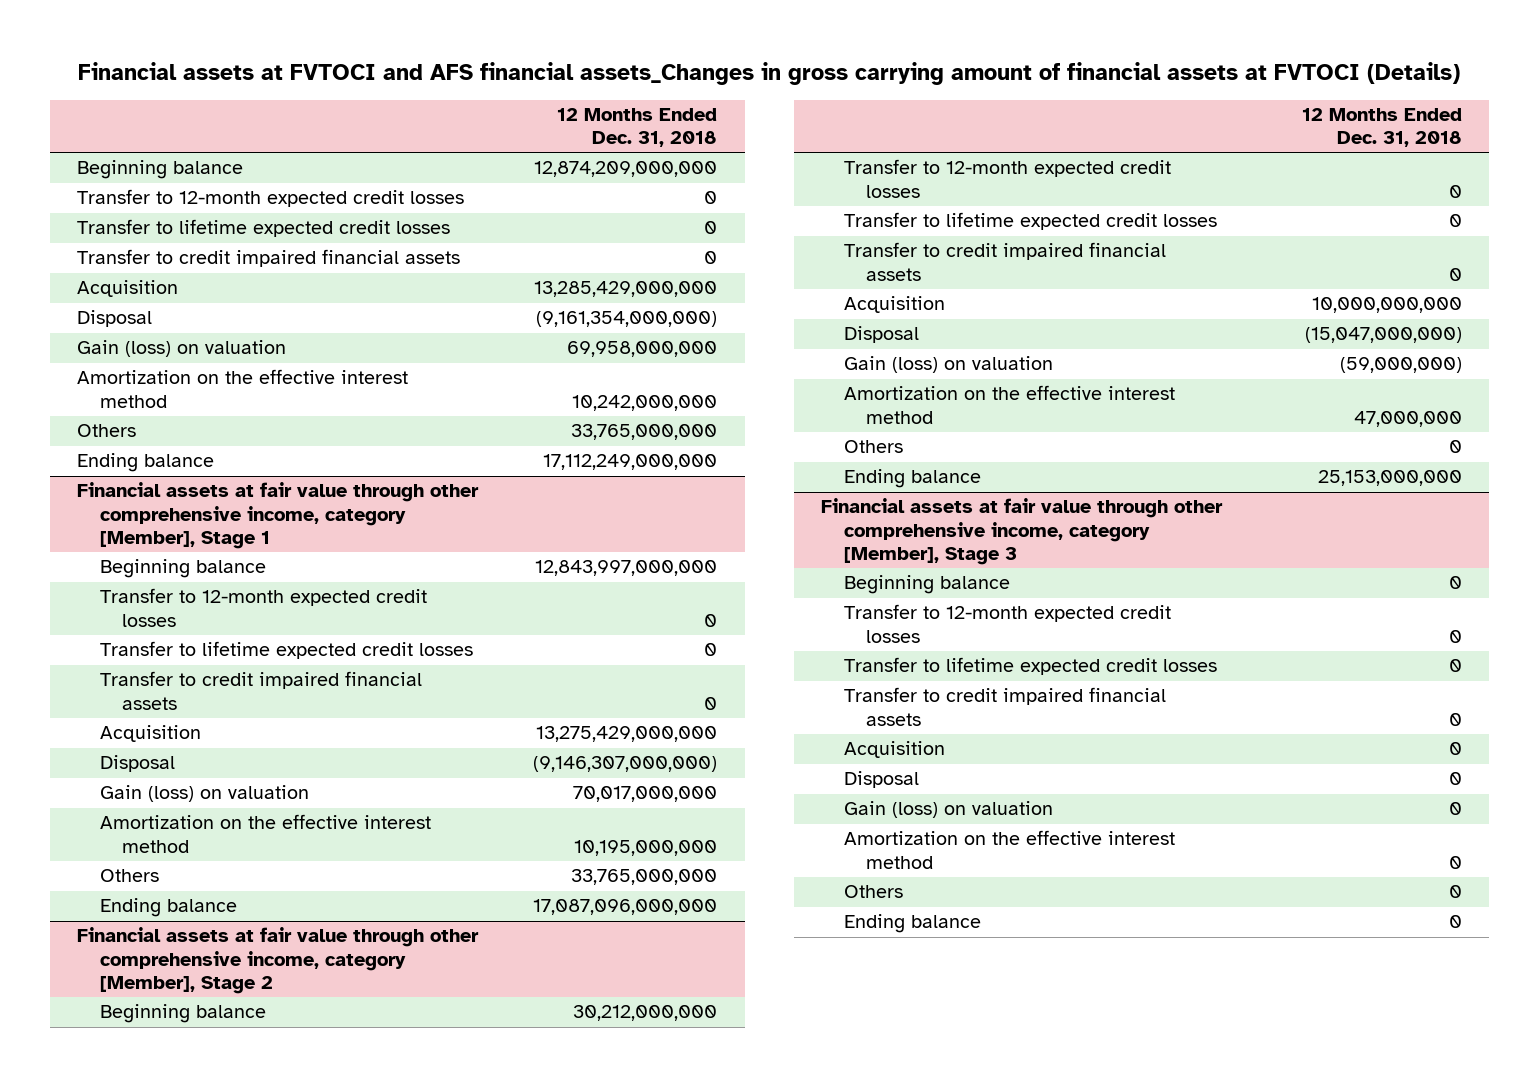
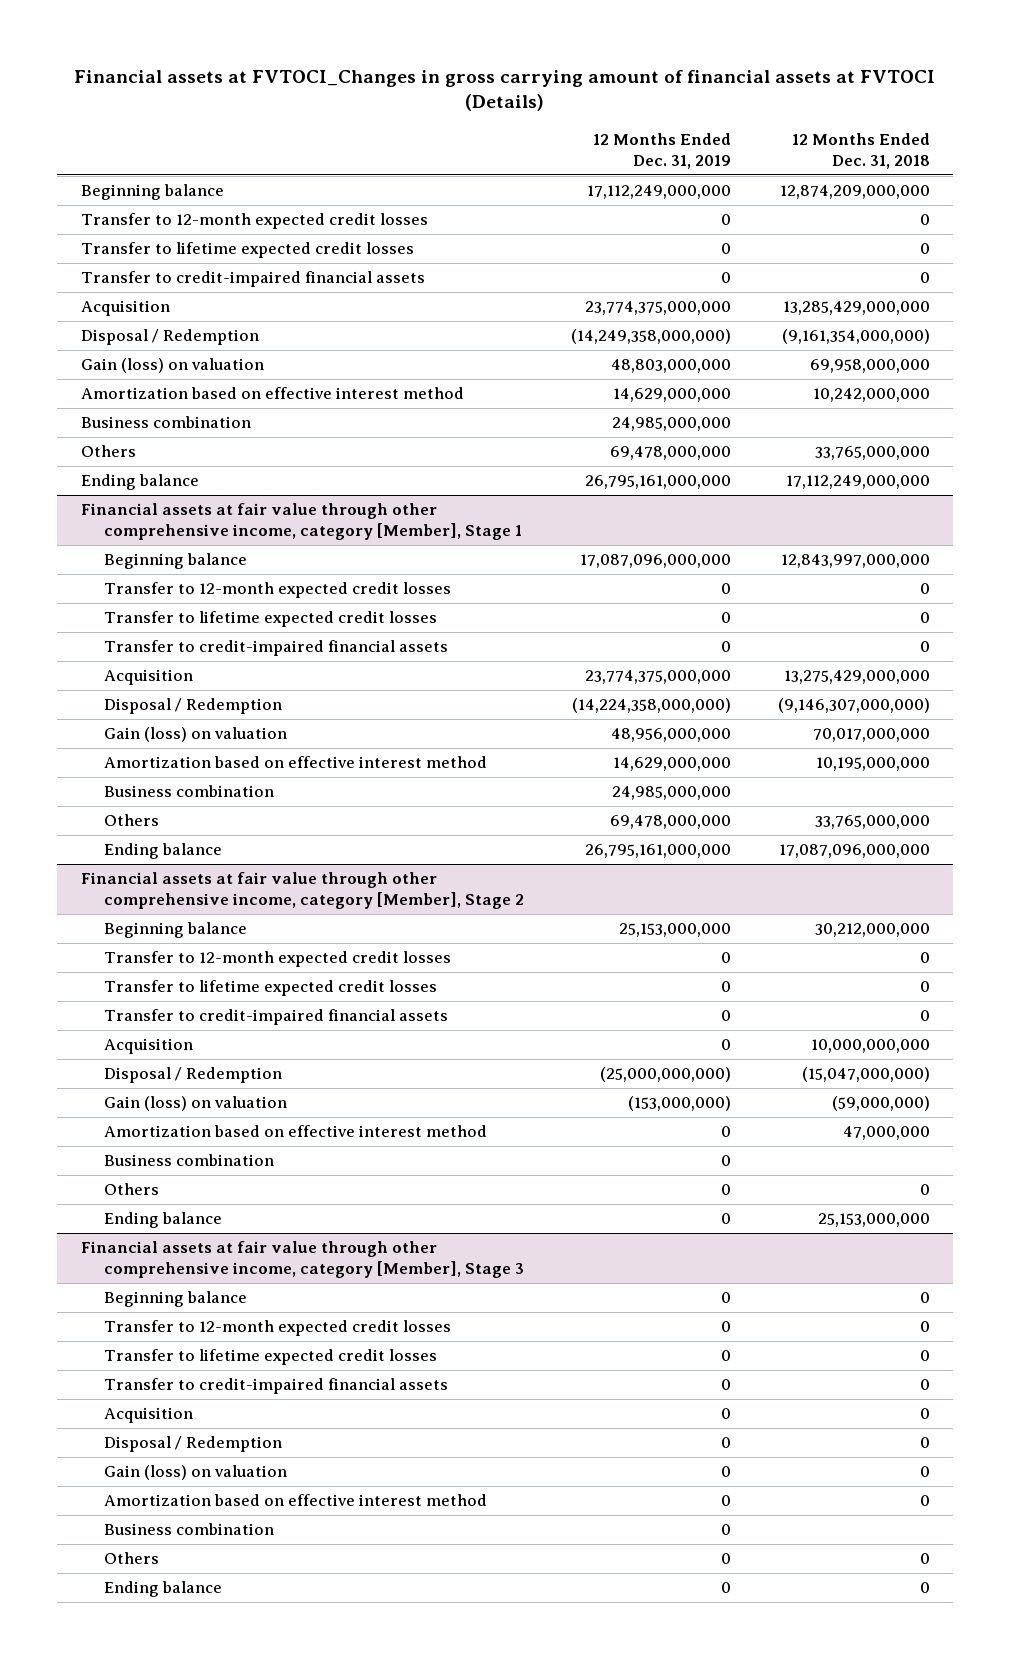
[78,61,1461,85] Financial assets at FVTOCI and AFS financial assets_Changes in gross carrying amount of financial assets at FVTOCI (Details) -> [74,69,936,112] Financial assets at FVTOCI_Changes in gross carrying amount of financial assets at FVTOCI (Details)
none -> [593,132,732,169] 12 Months Ended Dec. 31, 2019
[77,249,461,268] Transfer to credit impaired financial assets -> [80,270,425,287] Transfer to credit-impaired financial assets
[77,310,153,328] Disposal -> [80,328,259,345] Disposal / Redemption
[77,369,409,408] Amortization on the effective interest method -> [80,386,464,399] Amortization based on effective interest method
none -> [80,415,251,428] Business combination
[99,671,422,710] Transfer to credit impaired financial assets -> [104,639,449,656] Transfer to credit-impaired financial assets
[99,755,175,773] Disposal -> [104,697,283,714] Disposal / Redemption
[99,814,431,853] Amortization on the effective interest method -> [104,755,488,768] Amortization based on effective interest method
none -> [104,784,275,797] Business combination
[843,242,1166,281] Transfer to credit impaired financial assets -> [104,1008,449,1025] Transfer to credit-impaired financial assets
[843,326,919,344] Disposal -> [104,1066,283,1083] Disposal / Redemption
[843,385,1175,424] Amortization on the effective interest method -> [104,1124,488,1137] Amortization based on effective interest method
none -> [104,1153,275,1166] Business combination
[843,687,1166,726] Transfer to credit impaired financial assets -> [104,1377,449,1394] Transfer to credit-impaired financial assets
[843,771,919,789] Disposal -> [104,1435,283,1452] Disposal / Redemption
[843,830,1175,869] Amortization on the effective interest method -> [104,1493,488,1506] Amortization based on effective interest method
none -> [104,1522,275,1535] Business combination

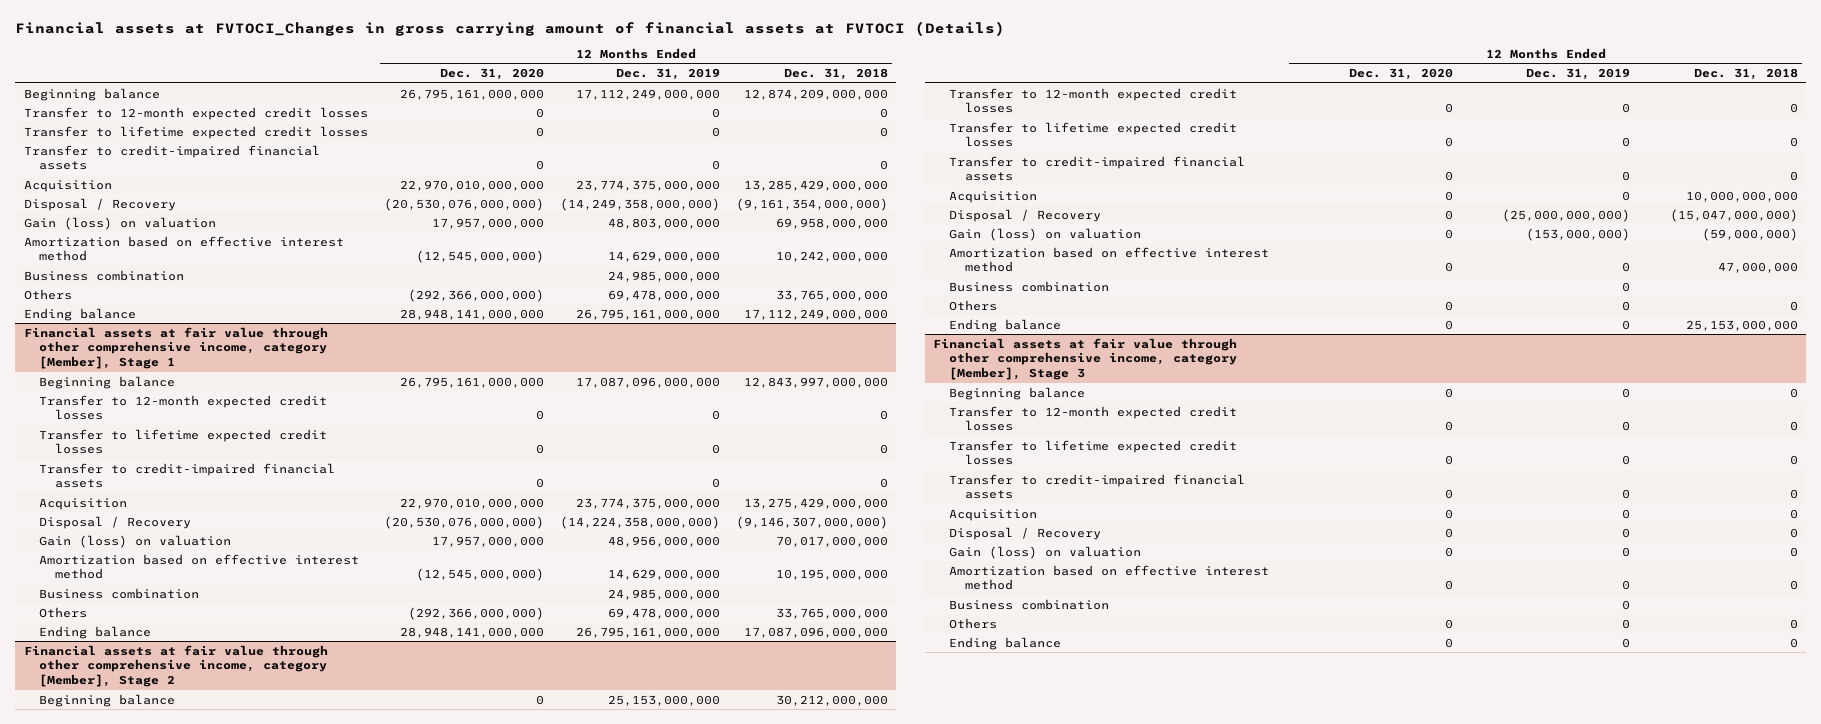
none -> [439,68,544,81] Dec. 31, 2020
[80,328,259,345] Disposal / Redemption -> [23,197,176,211] Disposal / Recovery
[104,697,283,714] Disposal / Redemption -> [39,515,192,529] Disposal / Recovery
[104,1066,283,1083] Disposal / Redemption -> [948,208,1101,222] Disposal / Recovery
[104,1435,283,1452] Disposal / Redemption -> [948,526,1101,540] Disposal / Recovery

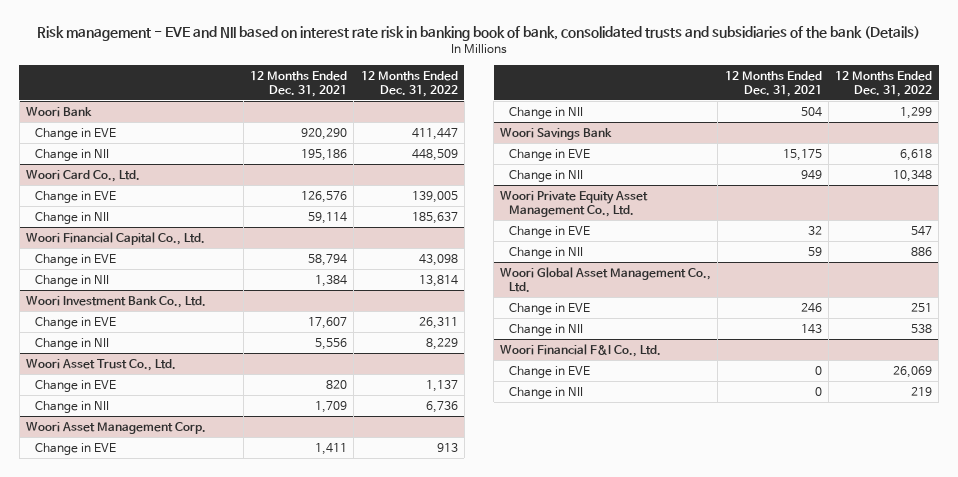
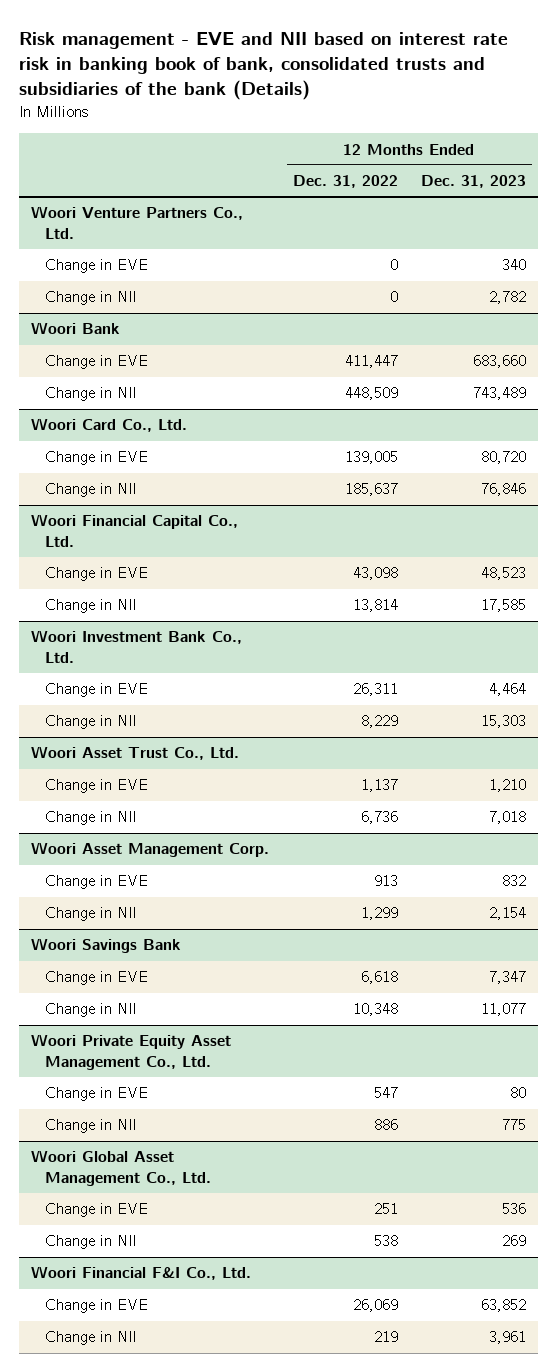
[250,70,348,97] 12 Months Ended Dec. 31, 2021 -> none
none -> [421,175,527,189] Dec. 31, 2023
none -> [31,206,244,240] Woori Venture Partners Co., Ltd.
none -> [45,259,149,274] Change in EVE
none -> [45,291,137,306] Change in NII

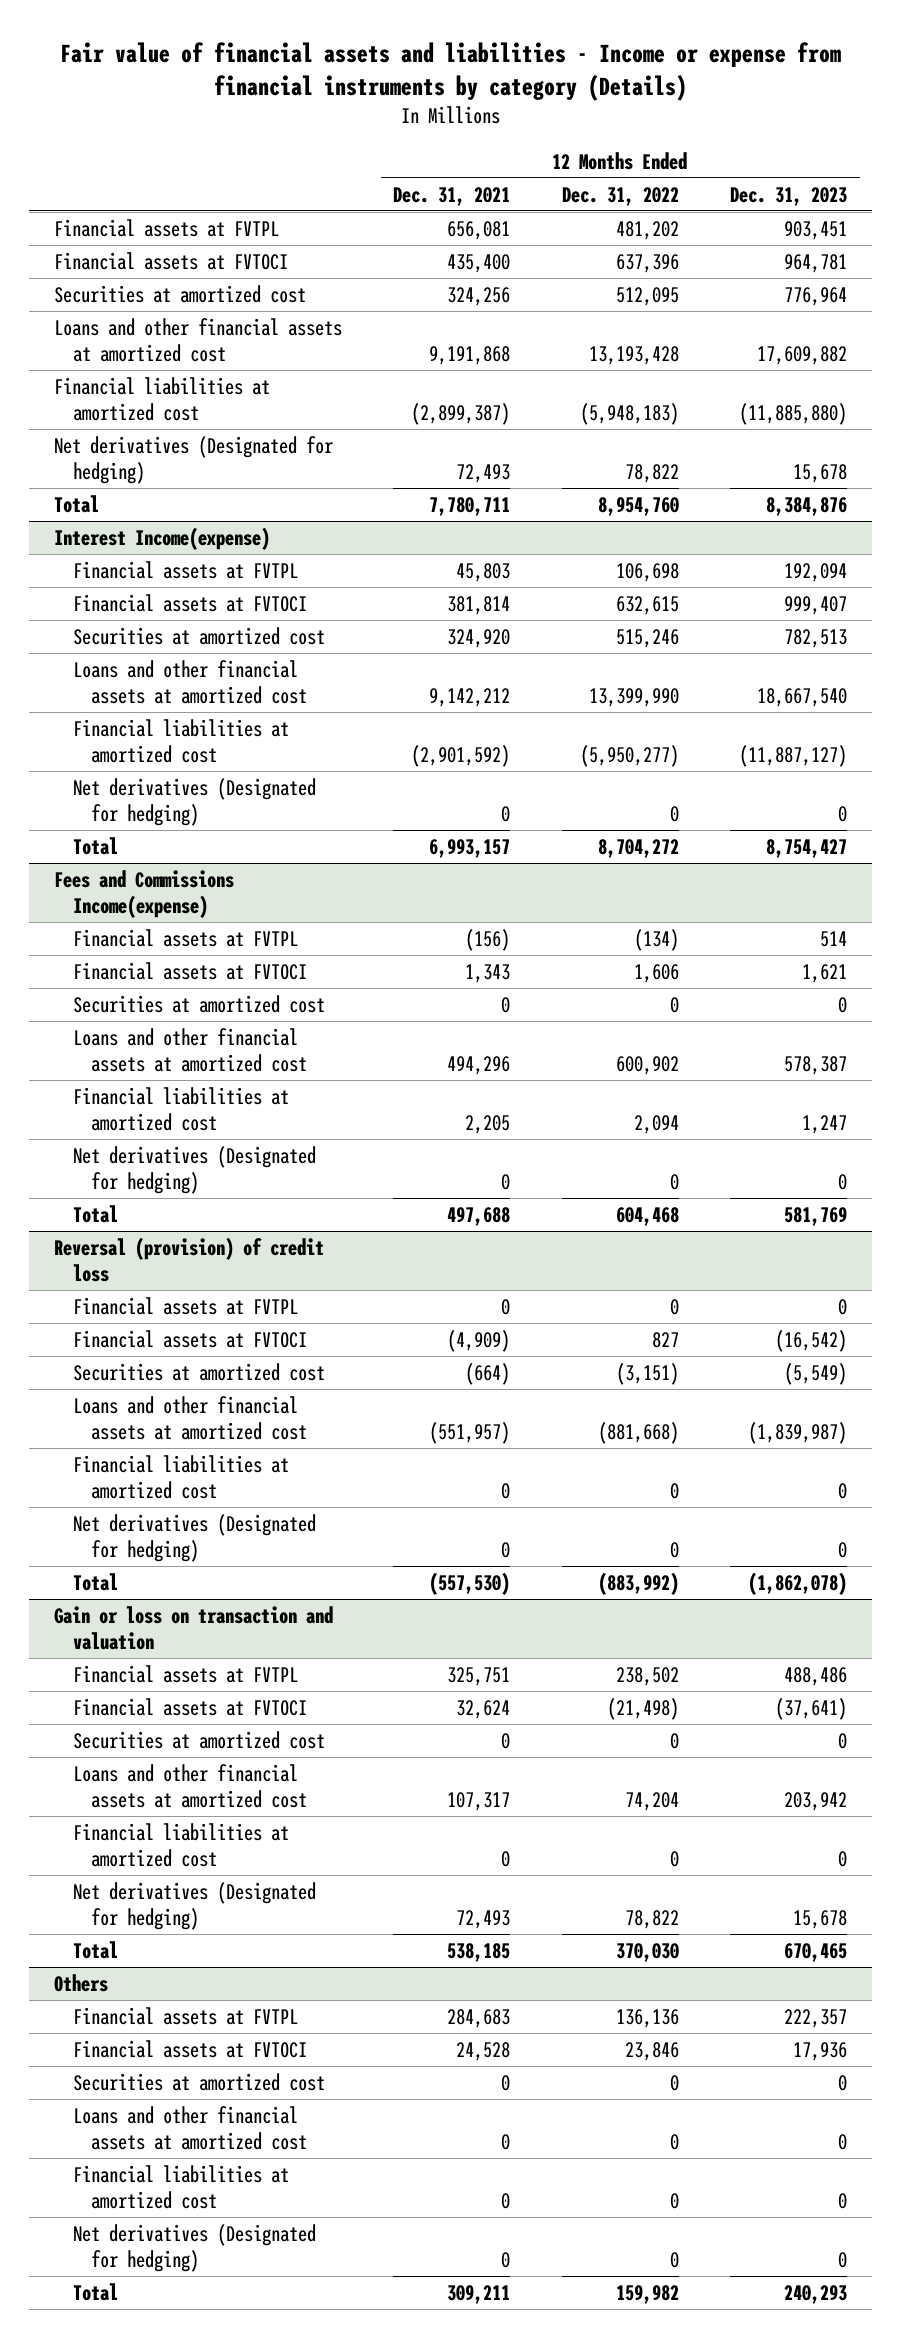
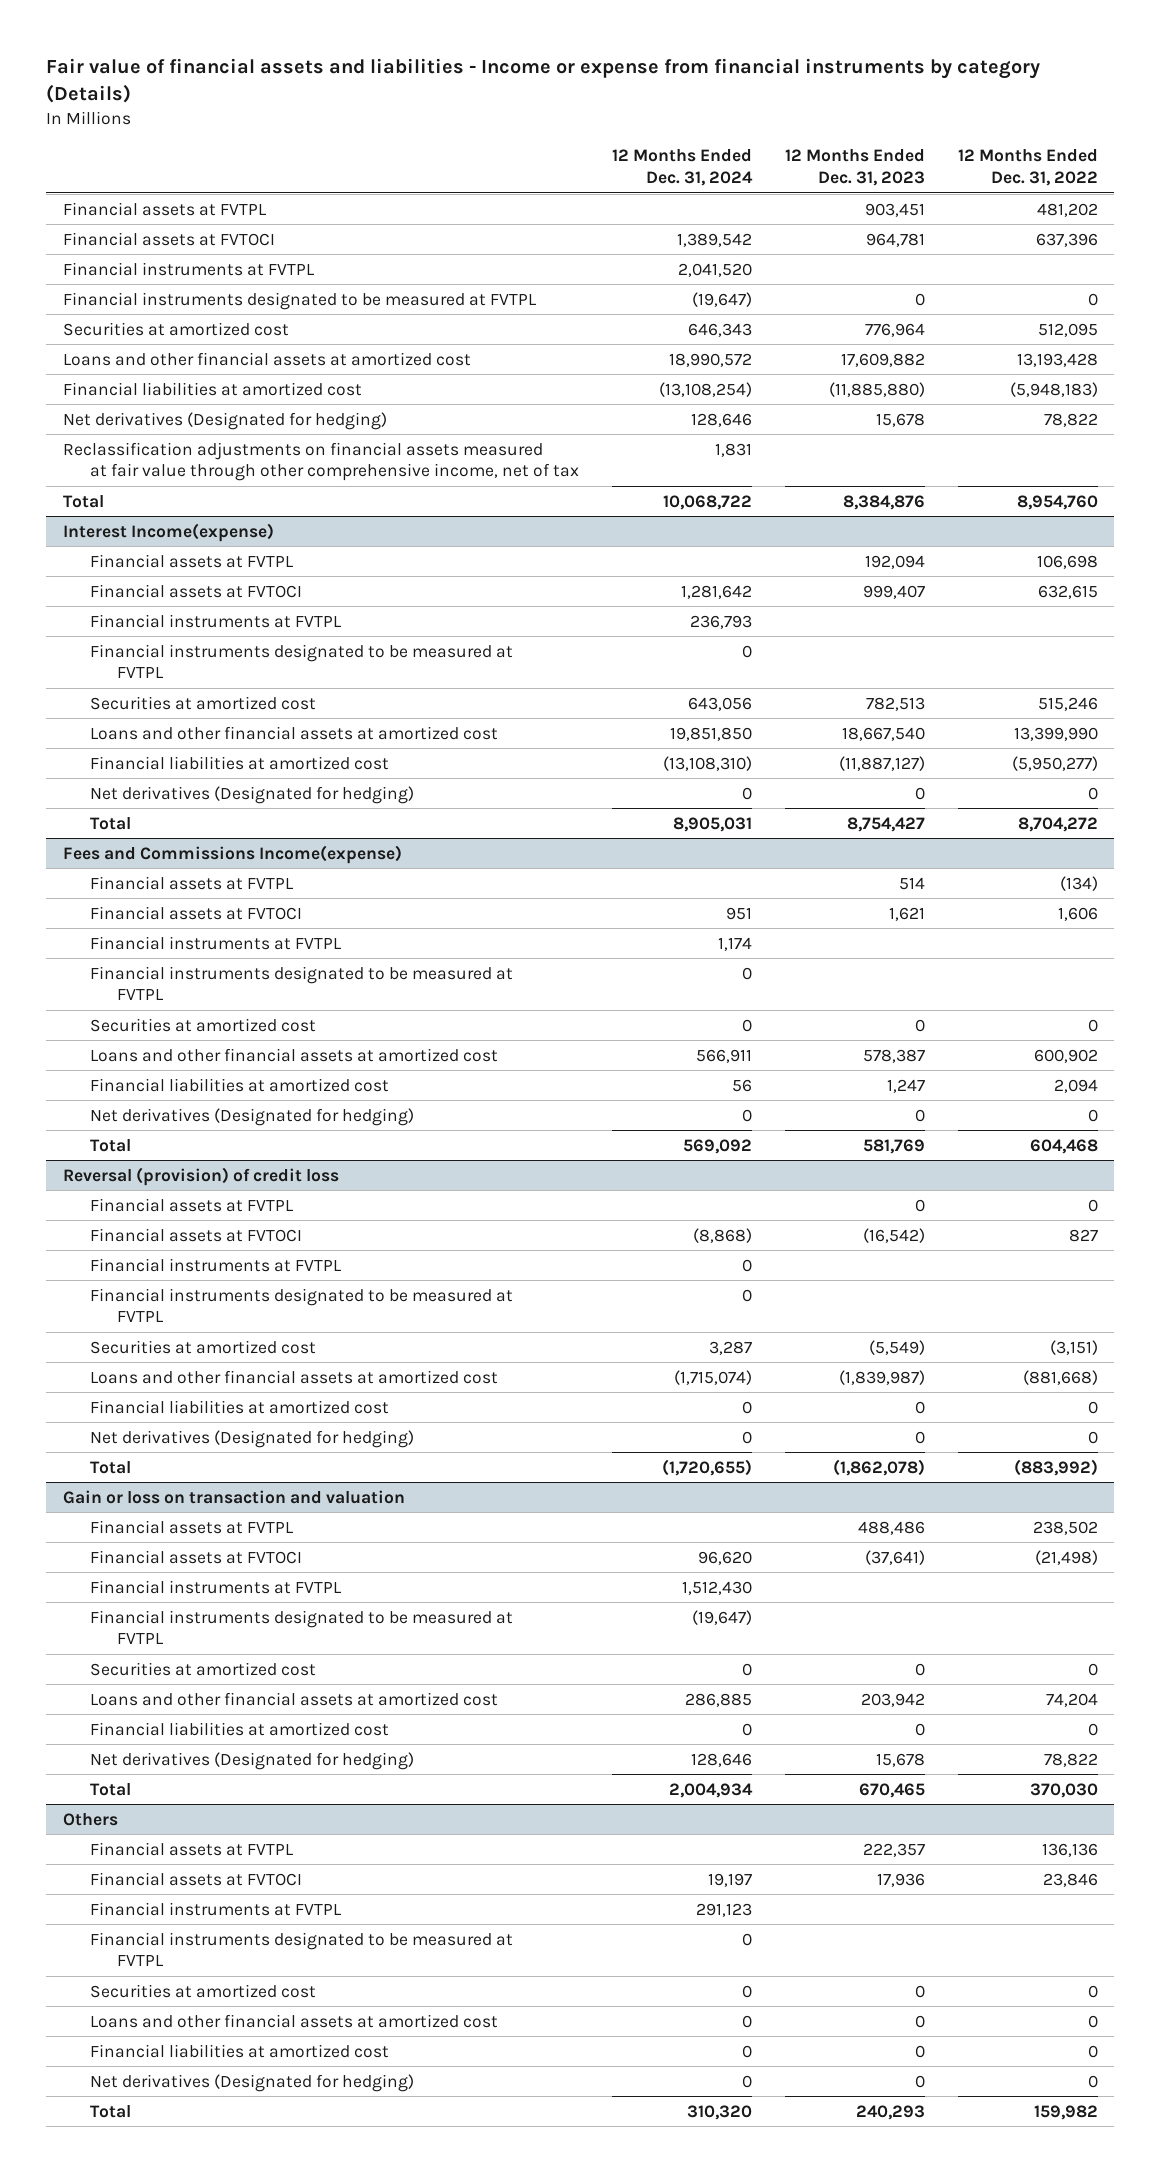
[393,186,511,206] Dec. 31, 2021 -> none
none -> [611,149,753,187] 12 Months Ended Dec. 31, 2024
none -> [62,261,315,276] Financial instruments at FVTPL
none -> [62,291,537,310] Financial instruments designated to be measured at FVTPL
none -> [62,441,580,482] Reclassification adjustments on financial assets measured at fair value through other comprehensive income, net of tax
none -> [90,613,343,628] Financial instruments at FVTPL
none -> [90,643,514,679] Financial instruments designated to be measured at FVTPL
none -> [90,935,343,950] Financial instruments at FVTPL
none -> [90,965,514,1001] Financial instruments designated to be measured at FVTPL
none -> [90,1257,343,1272] Financial instruments at FVTPL
none -> [90,1287,514,1323] Financial instruments designated to be measured at FVTPL
none -> [90,1579,343,1594] Financial instruments at FVTPL
none -> [90,1609,514,1645] Financial instruments designated to be measured at FVTPL
none -> [90,1901,343,1916] Financial instruments at FVTPL
none -> [90,1931,514,1967] Financial instruments designated to be measured at FVTPL

